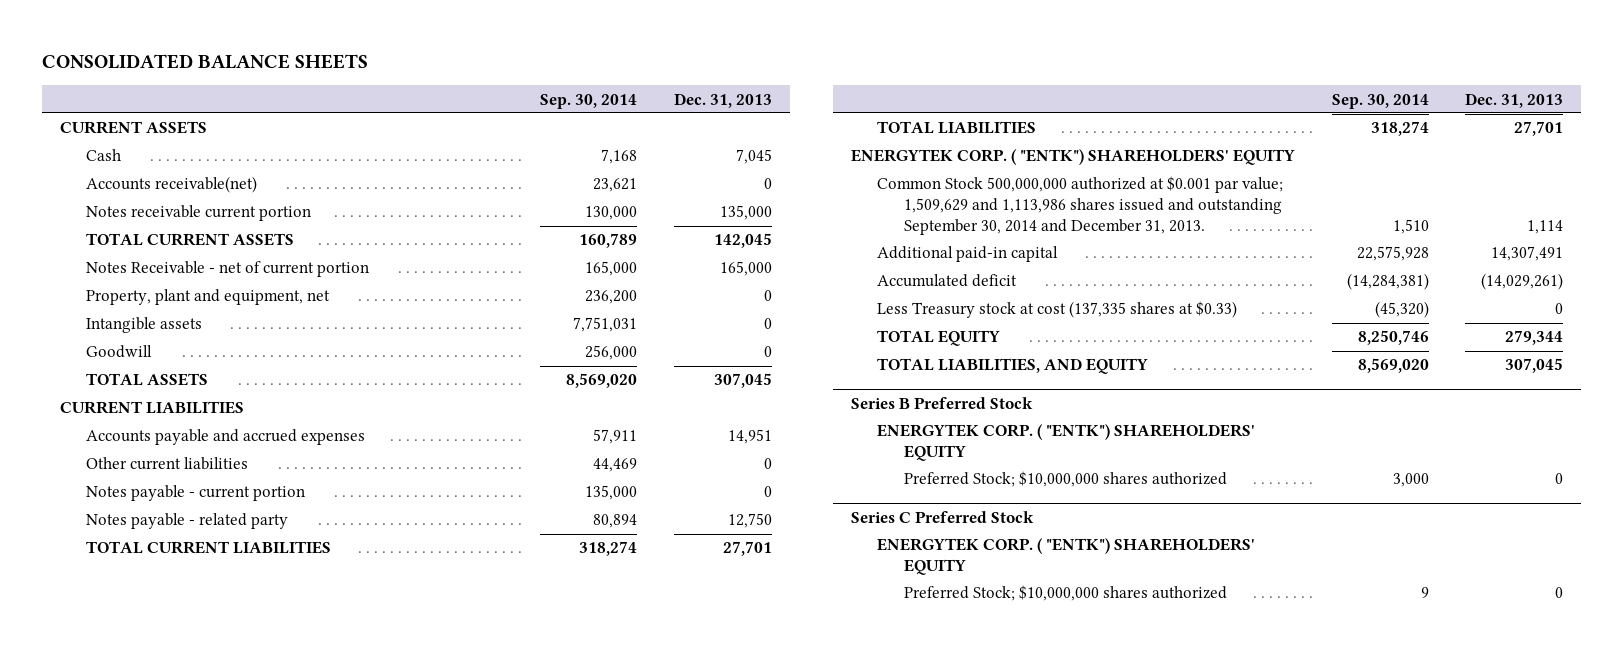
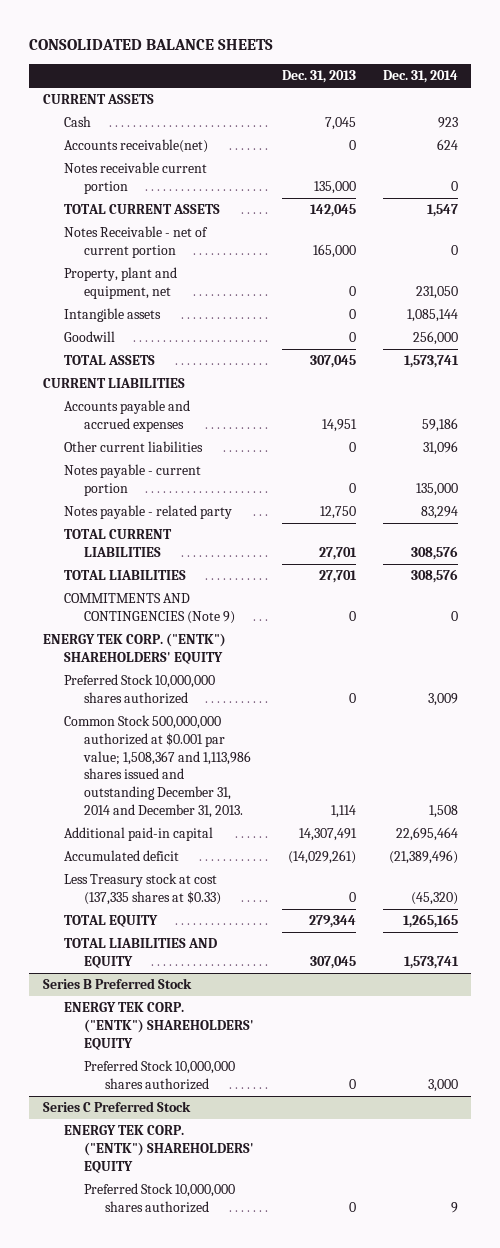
[540,93,638,109] Sep. 30, 2014 -> none
none -> [382,70,458,84] Dec. 31, 2014
none -> [63,593,236,624] COMMITMENTS AND CONTINGENCIES (Note 9)
[851,149,1296,166] ENERGYTEK CORP. ( "ENTK") SHAREHOLDERS' EQUITY -> [42,633,226,664] ENERGY TEK CORP. ("ENTK") SHAREHOLDERS' EQUITY
none -> [63,674,215,704] Preferred Stock 10,000,000 shares authorized
[877,176,1284,235] Common Stock 500,000,000 authorized at $0.001 par value; 1,509,629 and 1,113,986 shares issued and outstanding September 30, 2014 and December 31, 2013. -> [63,715,252,818] Common Stock 500,000,000 authorized at $0.001 par value; 1,508,367 and 1,113,986 shares issued and outstanding December 31, 2014 and December 31, 2013.
[877,358,1149,375] TOTAL LIABILITIES, AND EQUITY -> [63,938,217,968] TOTAL LIABILITIES AND EQUITY
[877,424,1256,462] ENERGYTEK CORP. ( "ENTK") SHAREHOLDERS' EQUITY -> [63,1002,255,1050] ENERGY TEK CORP. ("ENTK") SHAREHOLDERS' EQUITY
[903,471,1227,488] Preferred Stock; $10,000,000 shares authorized -> [84,1060,236,1090] Preferred Stock 10,000,000 shares authorized
[877,538,1256,576] ENERGYTEK CORP. ( "ENTK") SHAREHOLDERS' EQUITY -> [63,1125,255,1173] ENERGY TEK CORP. ("ENTK") SHAREHOLDERS' EQUITY
[903,585,1227,602] Preferred Stock; $10,000,000 shares authorized -> [84,1183,236,1213] Preferred Stock 10,000,000 shares authorized

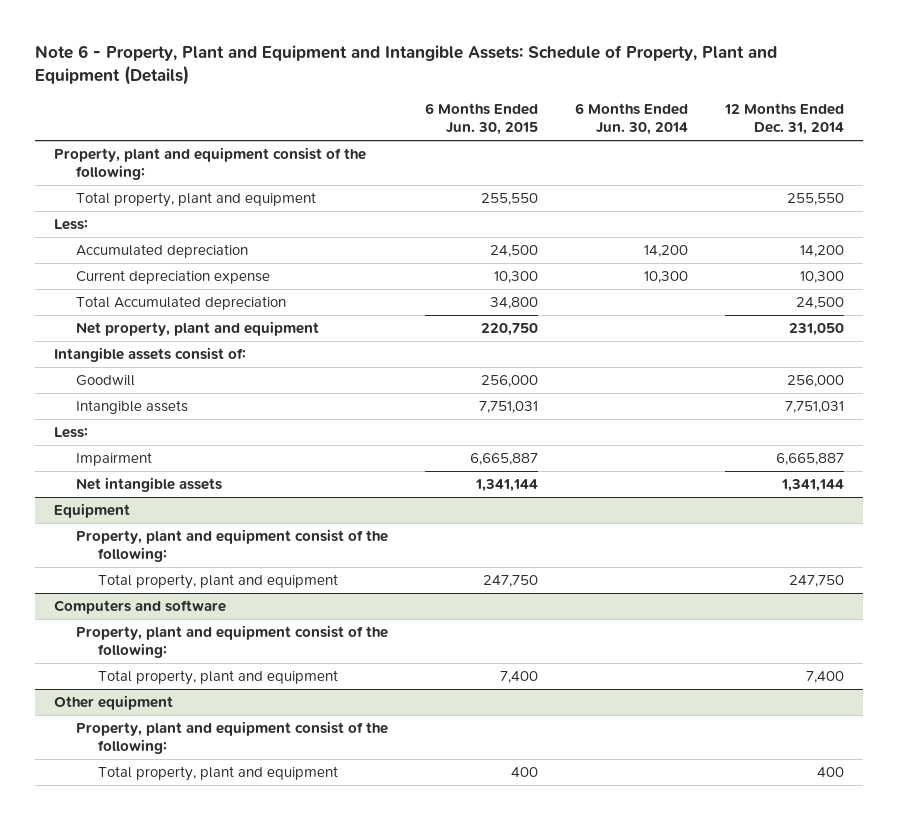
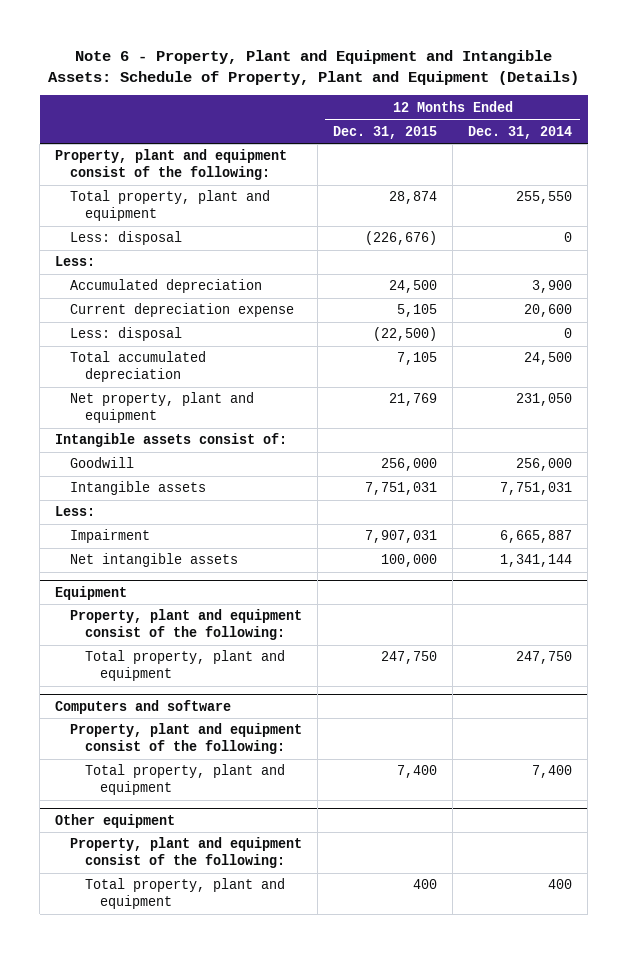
[425,103,539,135] 6 Months Ended Jun. 30, 2015 -> none
[575,103,689,135] 6 Months Ended Jun. 30, 2014 -> none
none -> [333,125,438,139] Dec. 31, 2015
none -> [70,231,183,246] Less: disposal
[800,245,845,258] 14,200 -> [532,280,573,294] 3,900
[800,271,845,284] 10,300 -> [524,304,573,318] 20,600
none -> [70,327,183,342] Less: disposal
[75,296,286,311] Total Accumulated depreciation -> [70,351,207,383] Total accumulated depreciation

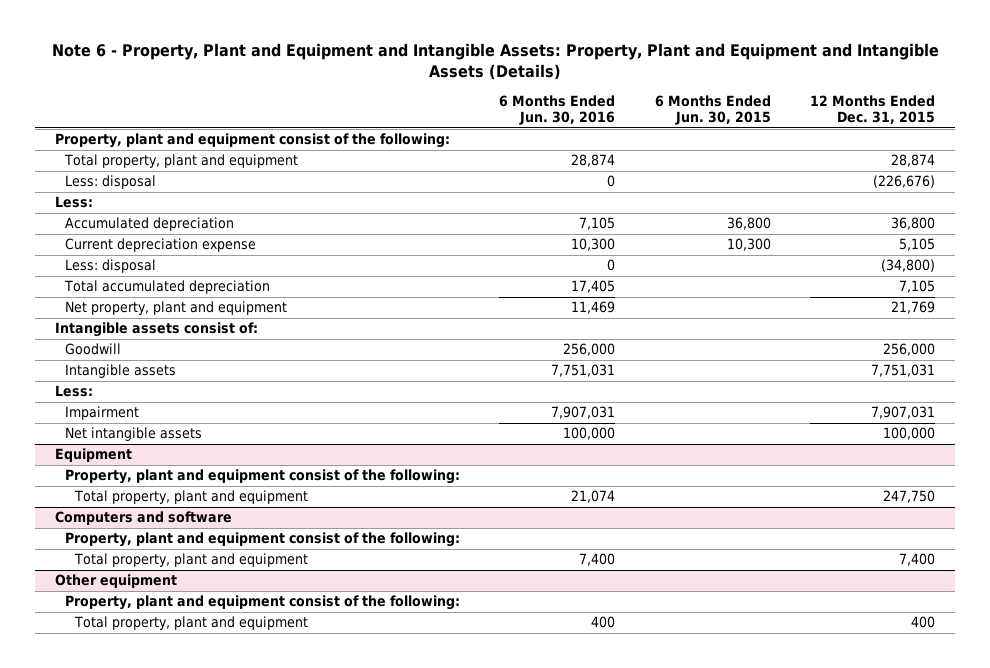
[47,49,579,85] Note 6 - Property, Plant and Equipment and Intangible Assets: Schedule of Property, Plant and Equipment (Details) -> [52,42,940,81] Note 6 - Property, Plant and Equipment and Intangible Assets: Property, Plant and Equipment and Intangible Assets (Details)
[468,125,573,139] Dec. 31, 2014 -> none
none -> [499,94,616,126] 6 Months Ended Jun. 30, 2016
none -> [654,94,771,126] 6 Months Ended Jun. 30, 2015
[389,280,438,294] 24,500 -> [891,217,936,231] 36,800
[373,327,438,342] (22,500) -> [881,259,936,273] (34,800)

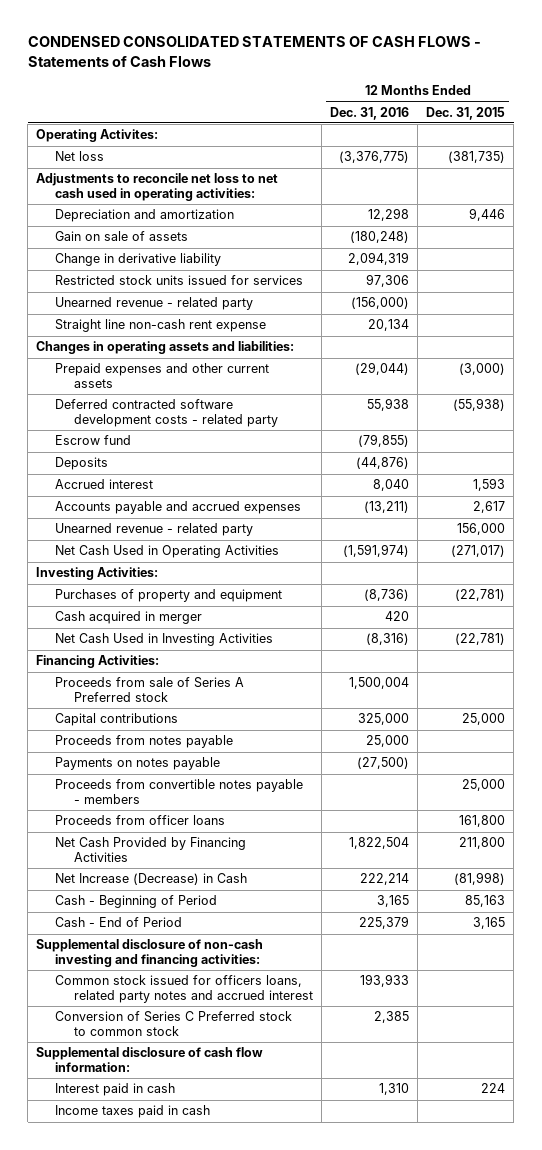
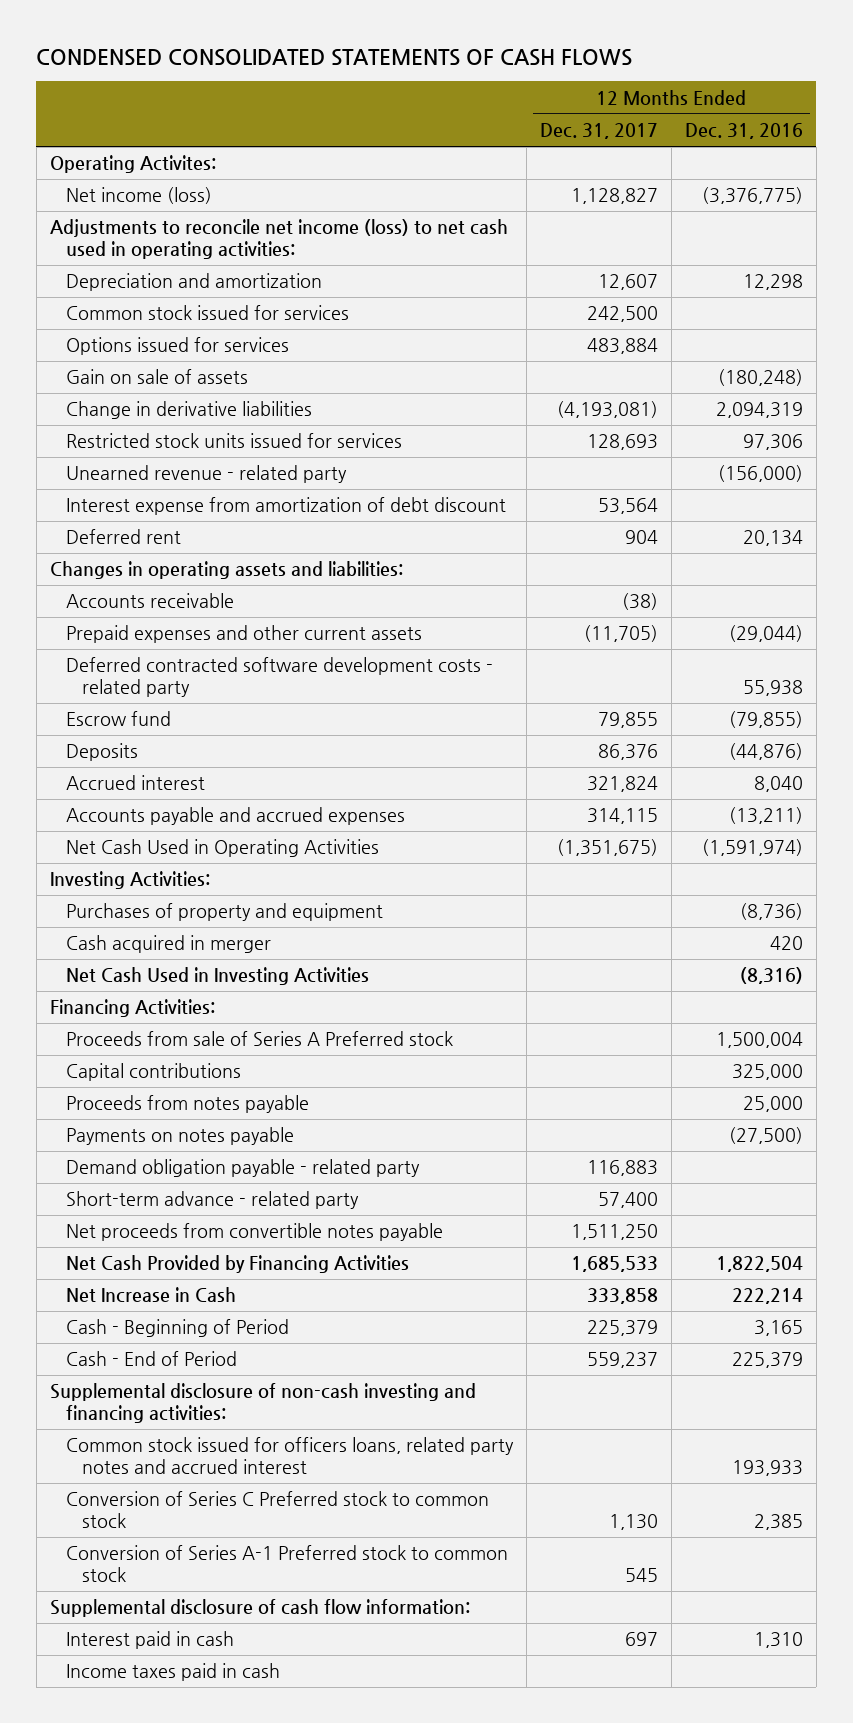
[27,36,481,68] CONDENSED CONSOLIDATED STATEMENTS OF CASH FLOWS - Statements of Cash Flows -> [36,48,633,66] CONDENSED CONSOLIDATED STATEMENTS OF CASH FLOWS
[426,106,506,120] Dec. 31, 2015 -> none
none -> [539,123,658,140] Dec. 31, 2017
[55,151,105,162] Net loss -> [65,187,212,205] Net income (loss)
[36,173,279,202] Adjustments to reconcile net loss to net cash used in operating activities: -> [49,219,508,260] Adjustments to reconcile net income (loss) to net cash used in operating activities:
none -> [65,305,349,321] Common stock issued for services
none -> [65,337,289,356] Options issued for services
[55,253,222,267] Change in derivative liability -> [65,401,312,420] Change in derivative liabilities
none -> [65,497,506,516] Interest expense from amortization of debt discount
[55,319,267,333] Straight line non-cash rent expense -> [65,529,181,545] Deferred rent
none -> [65,593,234,609] Accounts receivable
[55,523,254,537] Unearned revenue - related party -> none
[55,815,226,826] Proceeds from officer loans -> none
none -> [65,1159,420,1178] Demand obligation payable - related party
none -> [65,1191,359,1210] Short-term advance - related party
[55,779,304,805] Proceeds from convertible notes payable - members -> [65,1223,443,1242] Net proceeds from convertible notes payable
[55,873,248,886] Net Increase (Decrease) in Cash -> [65,1287,236,1304] Net Increase in Cash
none -> [65,1545,508,1583] Conversion of Series A-1 Preferred stock to common stock

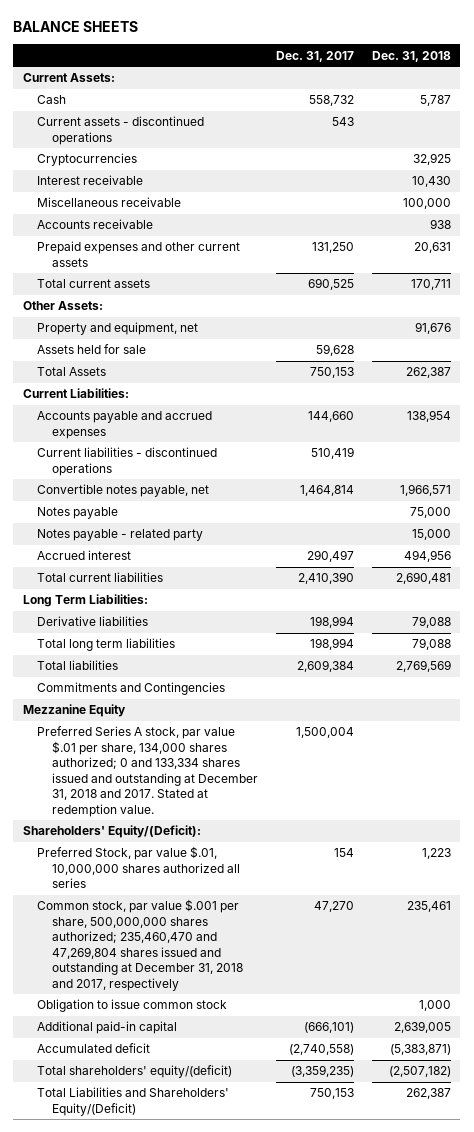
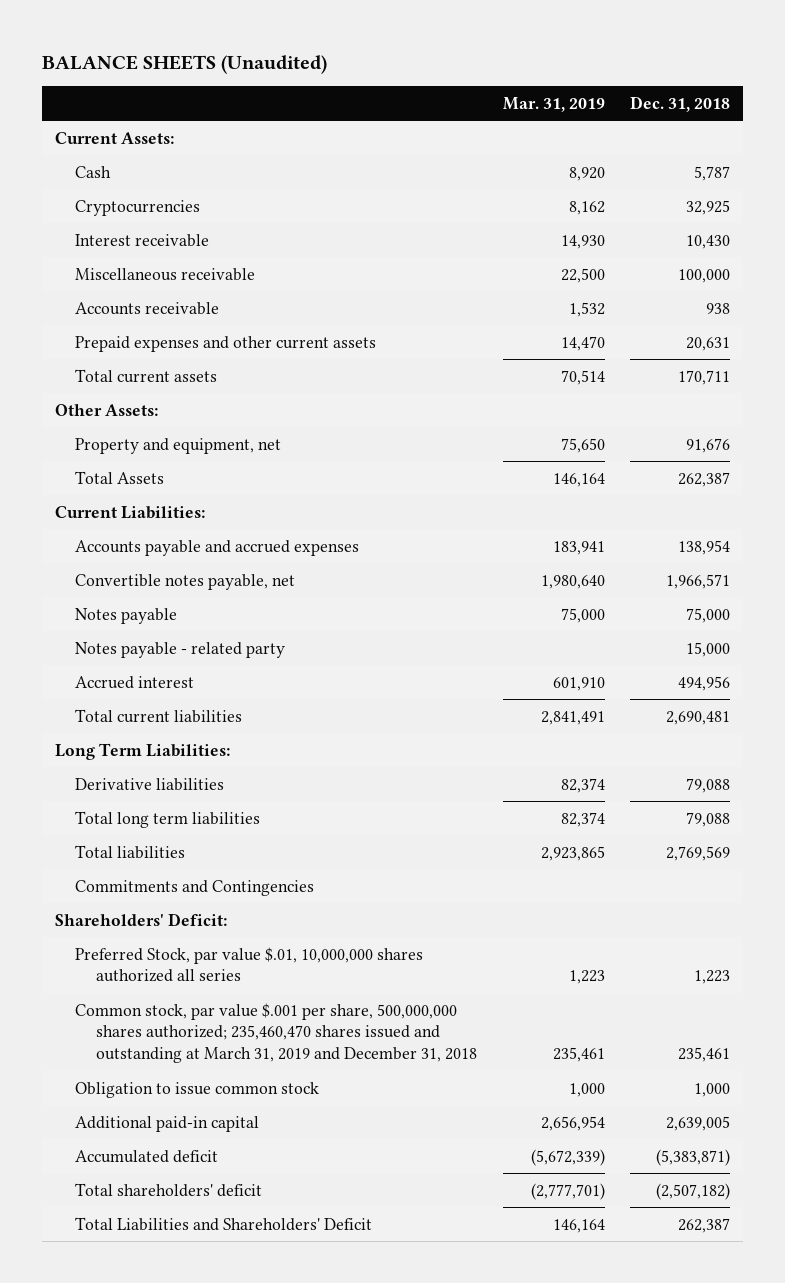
[13,21,139,33] BALANCE SHEETS -> [42,55,328,75] BALANCE SHEETS (Unaudited)
[276,50,355,62] Dec. 31, 2017 -> none
none -> [502,97,605,113] Mar. 31, 2019
[37,116,205,145] Current assets - discontinued operations -> none
[37,344,147,355] Assets held for sale -> none
[37,447,218,476] Current liabilities - discontinued operations -> none
[22,704,126,718] Mezzanine Equity -> none
[37,726,258,817] Preferred Series A stock, par value $.01 per share, 134,000 shares authorized; 0 and 133,334 shares issued and outstanding at December 31, 2018 and 2017. Stated at redemption value. -> none
[22,825,201,839] Shareholders' Equity/(Deficit): -> [54,912,227,926] Shareholders' Deficit:
[37,899,243,991] Common stock, par value $.001 per share, 500,000,000 shares authorized; 235,460,470 and 47,269,804 shares issued and outstanding at December 31, 2018 and 2017, respectively -> [75,1002,477,1064] Common stock, par value $.001 per share, 500,000,000 shares authorized; 235,460,470 shares issued and outstanding at March 31, 2019 and December 31, 2018
[37,1065,233,1079] Total shareholders' equity/(deficit) -> [75,1182,263,1197] Total shareholders' deficit
[37,1087,230,1116] Total Liabilities and Shareholders' Equity/(Deficit) -> [75,1216,373,1231] Total Liabilities and Shareholders' Deficit

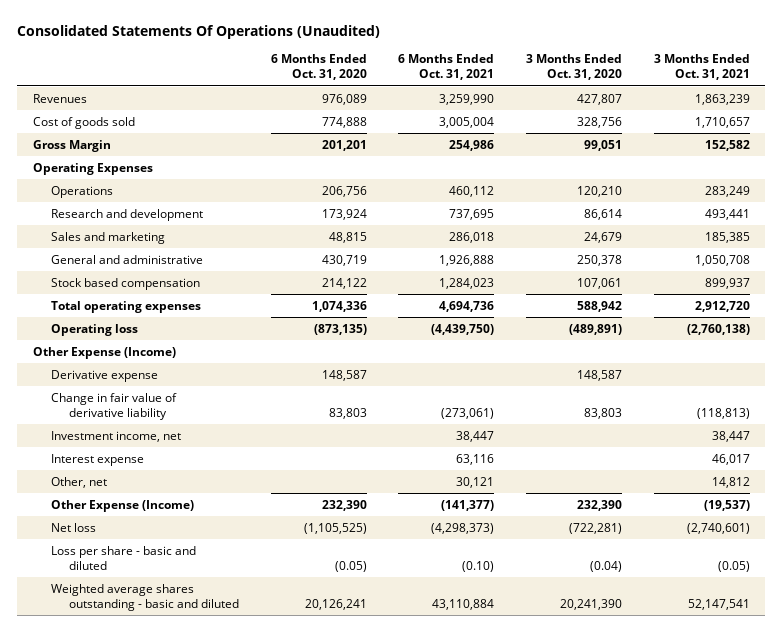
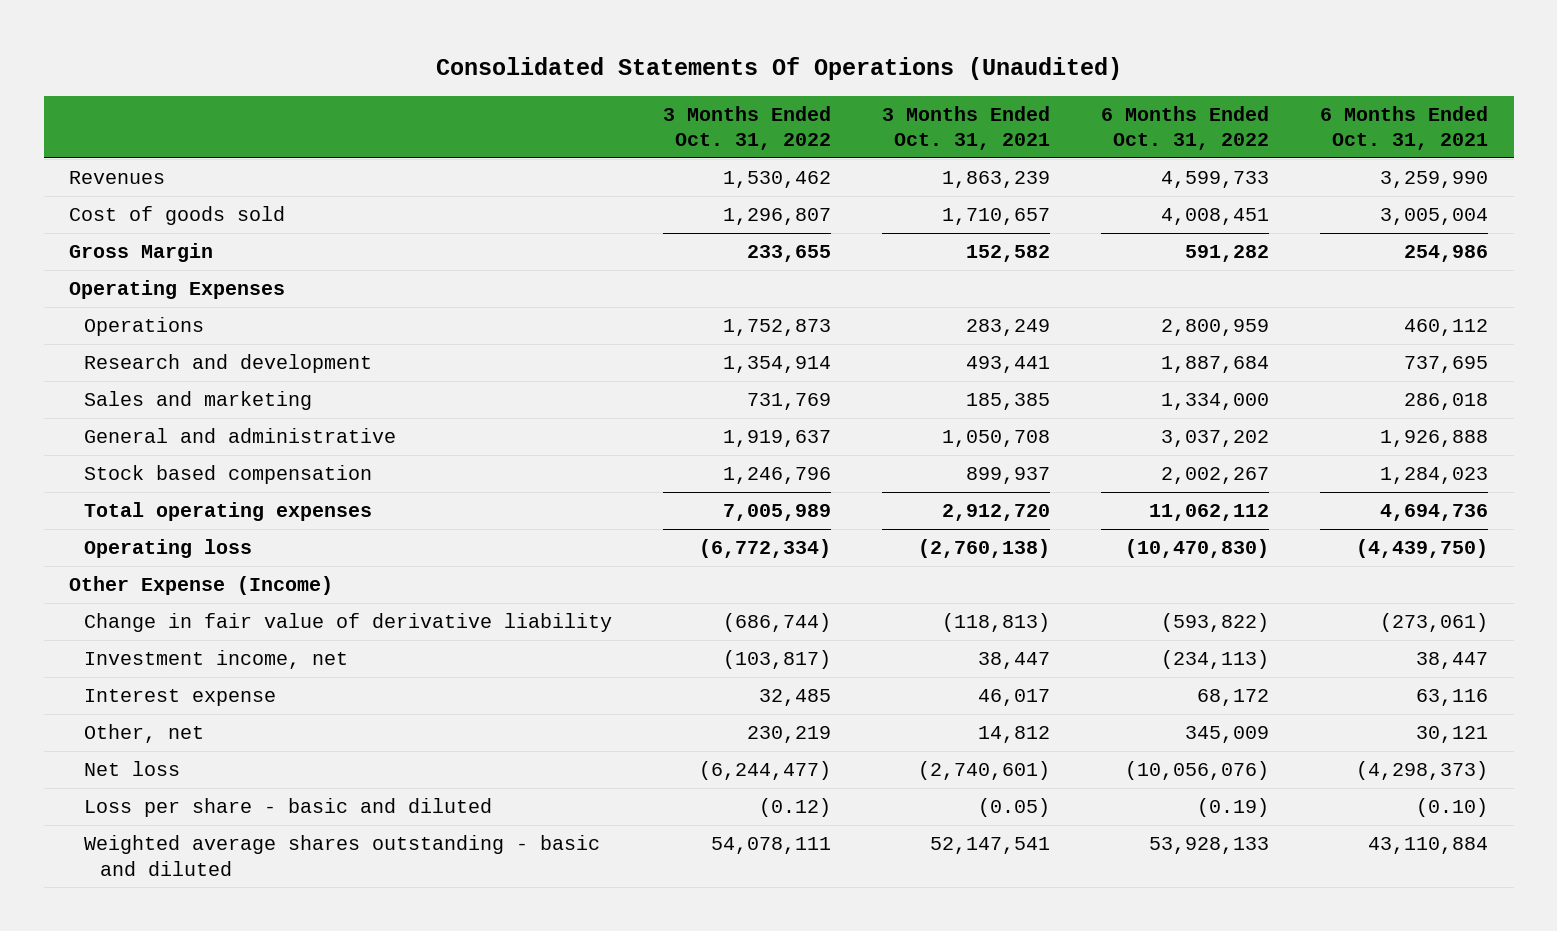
[270,54,367,81] 6 Months Ended Oct. 31, 2020 -> none
[525,54,622,81] 3 Months Ended Oct. 31, 2020 -> none
none -> [663,105,832,151] 3 Months Ended Oct. 31, 2022
none -> [1101,105,1270,151] 6 Months Ended Oct. 31, 2022
[50,369,158,382] Derivative expense -> none
[50,499,194,512] Other Expense (Income) -> none

